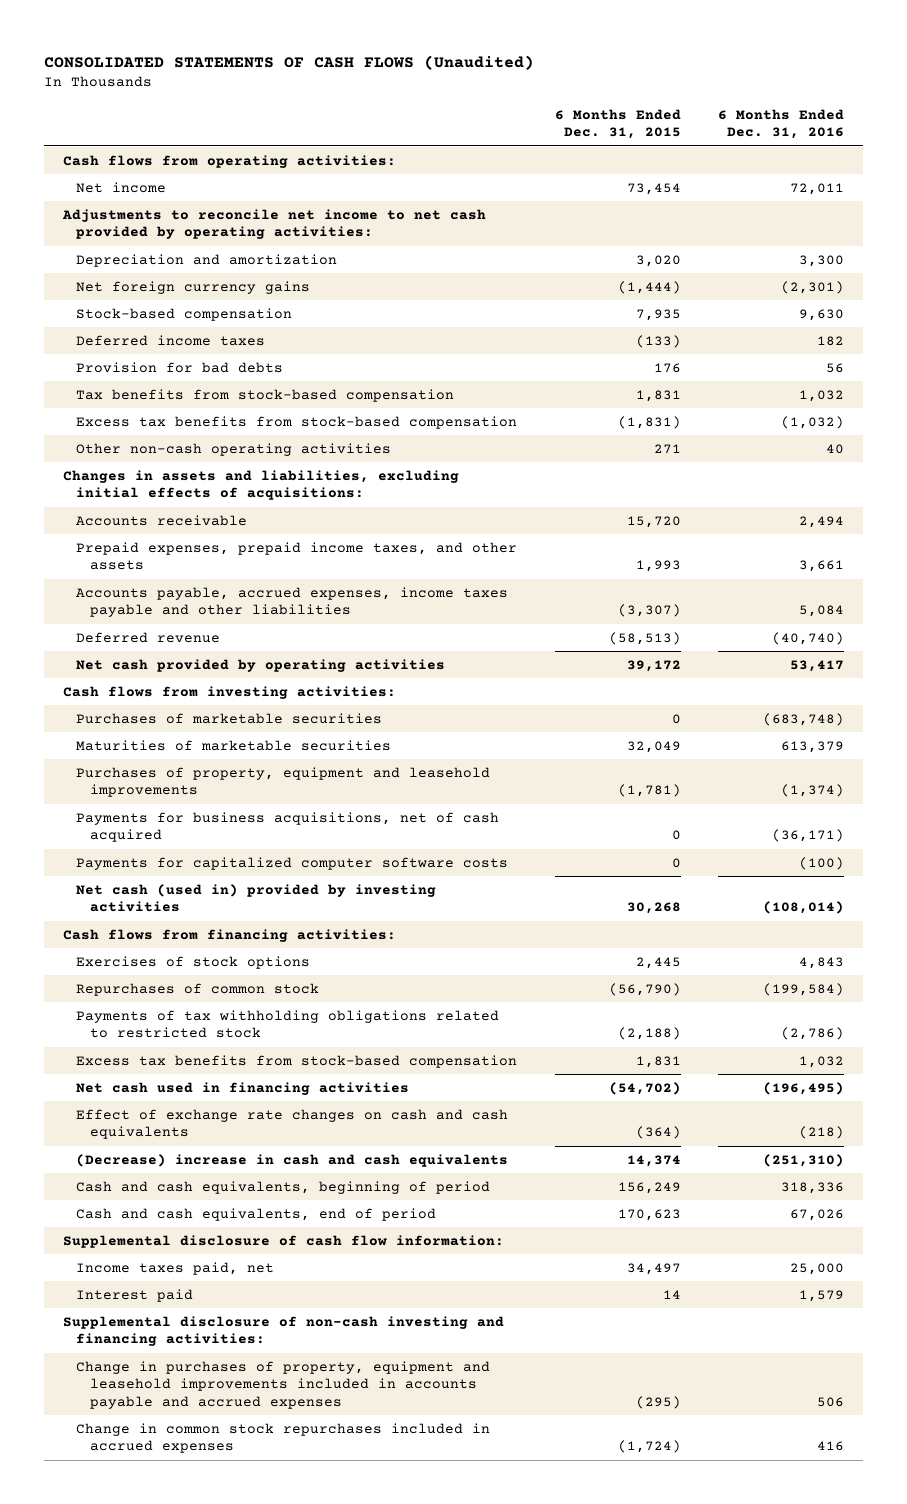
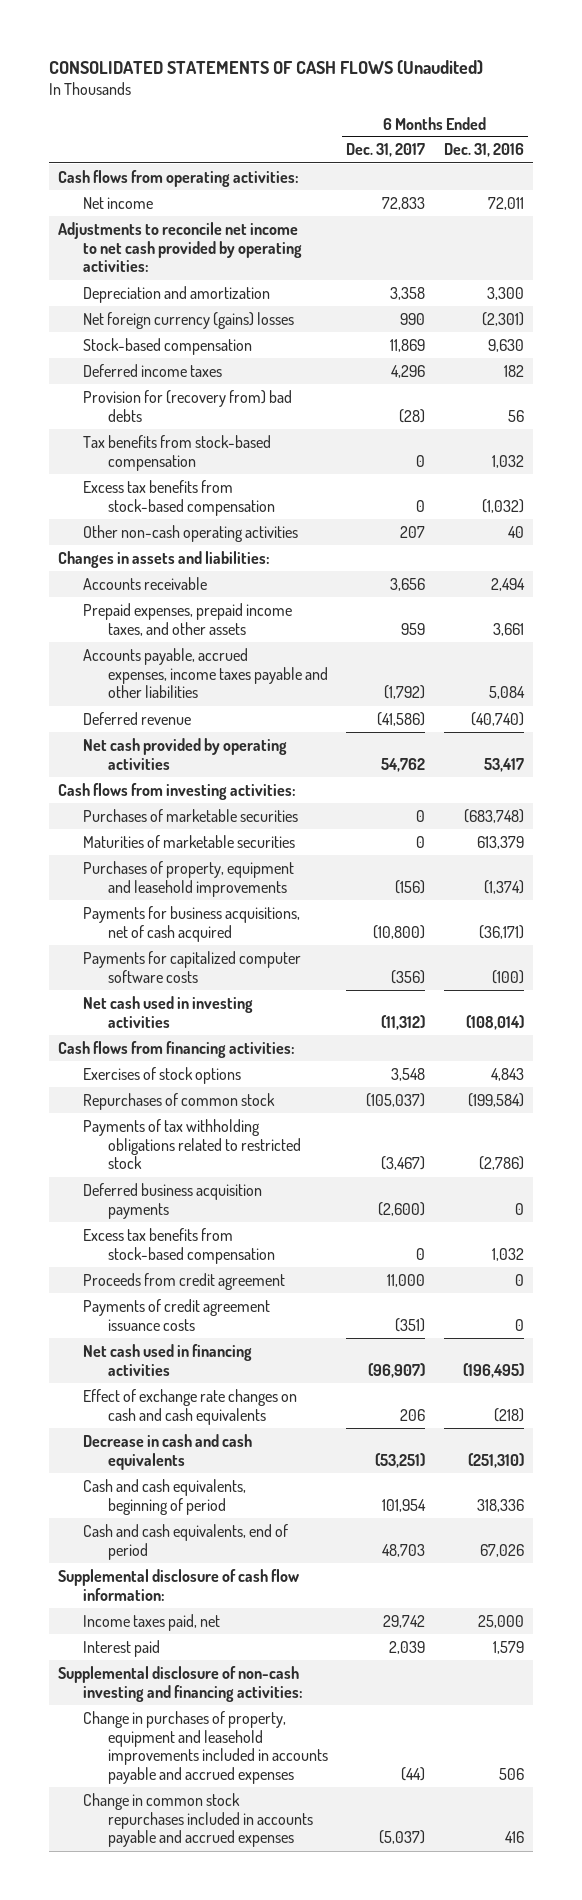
[554,108,681,140] 6 Months Ended Dec. 31, 2015 -> none
none -> [346,143,426,158] Dec. 31, 2017
[76,280,311,294] Net foreign currency gains -> [83,311,295,329] Net foreign currency (gains) losses
[76,361,284,373] Provision for bad debts -> [83,389,293,422] Provision for (recovery from) bad debts
[62,469,459,501] Changes in assets and liabilities, excluding initial effects of acquisitions: -> [58,550,271,568] Changes in assets and liabilities:
[76,883,437,913] Net cash (used in) provided by investing activities -> [83,995,254,1028] Net cash used in investing activities
none -> [83,1182,263,1219] Deferred business acquisition payments
none -> [83,1272,286,1290] Proceeds from credit agreement
none -> [83,1298,271,1331] Payments of credit agreement issuance costs
[76,1153,509,1167] (Decrease) increase in cash and cash equivalents -> [83,1433,253,1470] Decrease in cash and cash equivalents
[76,1422,491,1454] Change in common stock repurchases included in accrued expenses -> [83,1792,314,1848] Change in common stock repurchases included in accounts payable and accrued expenses

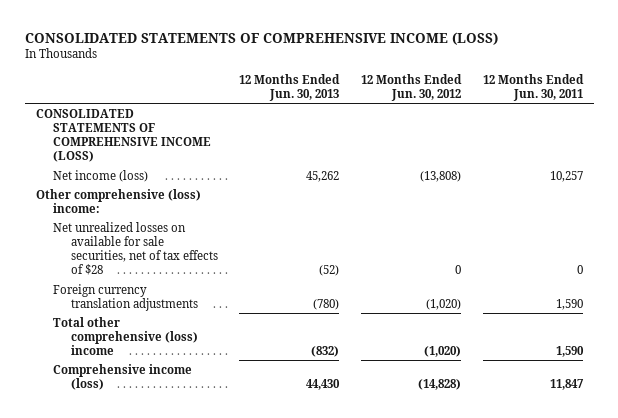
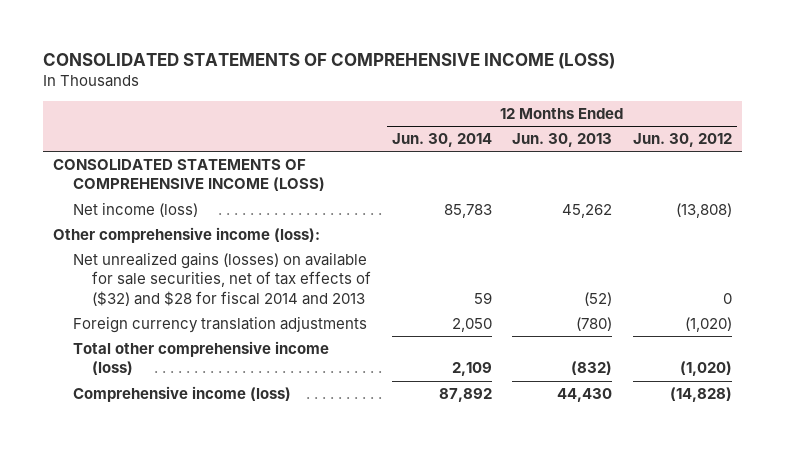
[482,73,584,101] 12 Months Ended Jun. 30, 2011 -> none
none -> [391,133,492,148] Jun. 30, 2014
[35,188,201,213] Other comprehensive (loss) income: -> [52,227,320,244] Other comprehensive income (loss):
[53,221,218,276] Net unrealized losses on available for sale securities, net of tax effects of $28 -> [72,252,372,306] Net unrealized gains (losses) on available for sale securities, net of tax effects of ($32) and $28 for fiscal 2014 and 2013
[53,316,198,355] Total other comprehensive (loss) income -> [72,341,329,376] Total other comprehensive income (loss)

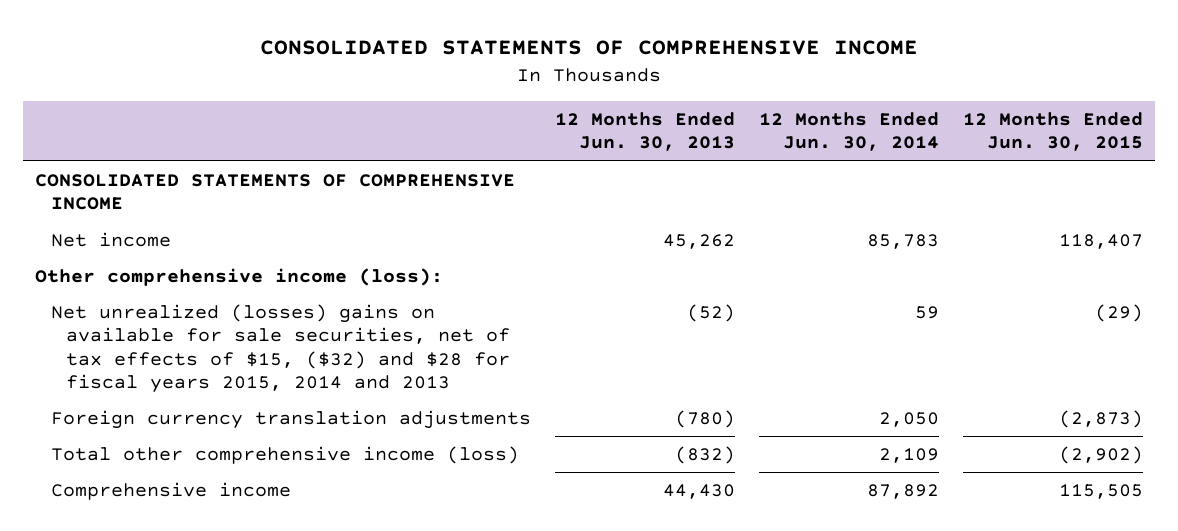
[42,52,615,69] CONSOLIDATED STATEMENTS OF COMPREHENSIVE INCOME (LOSS) -> [260,40,919,56] CONSOLIDATED STATEMENTS OF COMPREHENSIVE INCOME
[633,133,733,148] Jun. 30, 2012 -> none
none -> [962,112,1143,152] 12 Months Ended Jun. 30, 2015
[52,159,325,192] CONSOLIDATED STATEMENTS OF COMPREHENSIVE INCOME (LOSS) -> [35,174,516,211] CONSOLIDATED STATEMENTS OF COMPREHENSIVE INCOME
[72,202,198,218] Net income (loss) -> [50,232,171,248] Net income
[72,252,372,306] Net unrealized gains (losses) on available for sale securities, net of tax effects of ($32) and $28 for fiscal 2014 and 2013 -> [50,304,511,393] Net unrealized (losses) gains on available for sale securities, net of tax effects of $15, ($32) and $28 for fiscal years 2015, 2014 and 2013
[72,386,291,403] Comprehensive income (loss) -> [50,482,291,501] Comprehensive income

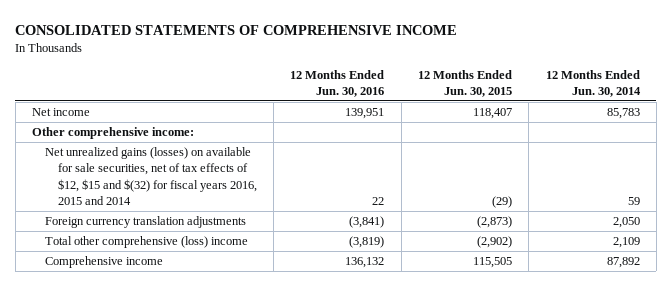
[554,112,735,152] 12 Months Ended Jun. 30, 2013 -> none
none -> [290,69,385,97] 12 Months Ended Jun. 30, 2016
[35,174,516,211] CONSOLIDATED STATEMENTS OF COMPREHENSIVE INCOME -> none
[35,268,444,287] Other comprehensive income (loss): -> [32,126,195,139] Other comprehensive income:
[50,304,511,393] Net unrealized (losses) gains on available for sale securities, net of tax effects of $15, ($32) and $28 for fiscal years 2015, 2014 and 2013 -> [45,146,257,205] Net unrealized gains (losses) on available for sale securities, net of tax effects of $12, $15 and $(32) for fiscal years 2016, 2015 and 2014
[50,446,519,465] Total other comprehensive income (loss) -> [45,235,249,248] Total other comprehensive (loss) income

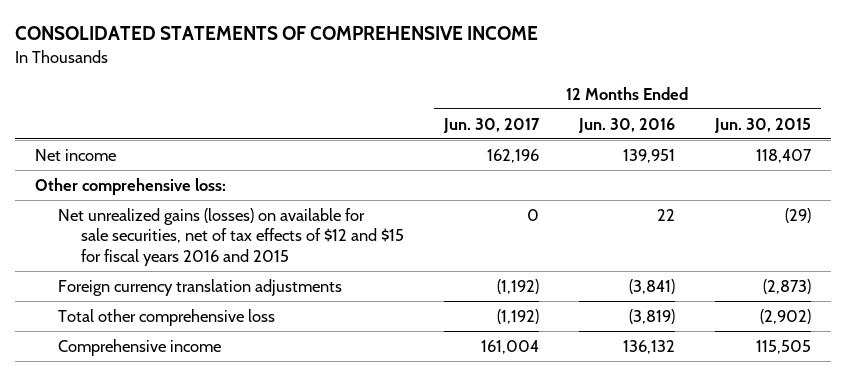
[545,69,641,97] 12 Months Ended Jun. 30, 2014 -> none
none -> [443,117,541,133] Jun. 30, 2017
[32,126,195,139] Other comprehensive income: -> [34,177,226,195] Other comprehensive loss:
[45,146,257,205] Net unrealized gains (losses) on available for sale securities, net of tax effects of $12, $15 and $(32) for fiscal years 2016, 2015 and 2014 -> [58,207,405,267] Net unrealized gains (losses) on available for sale securities, net of tax effects of $12 and $15 for fiscal years 2016 and 2015
[45,235,249,248] Total other comprehensive (loss) income -> [58,308,276,326] Total other comprehensive loss

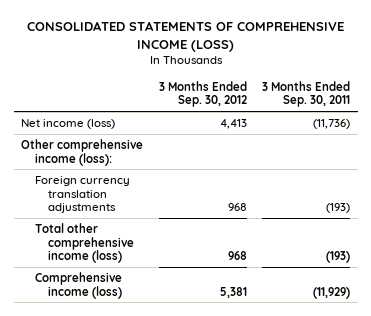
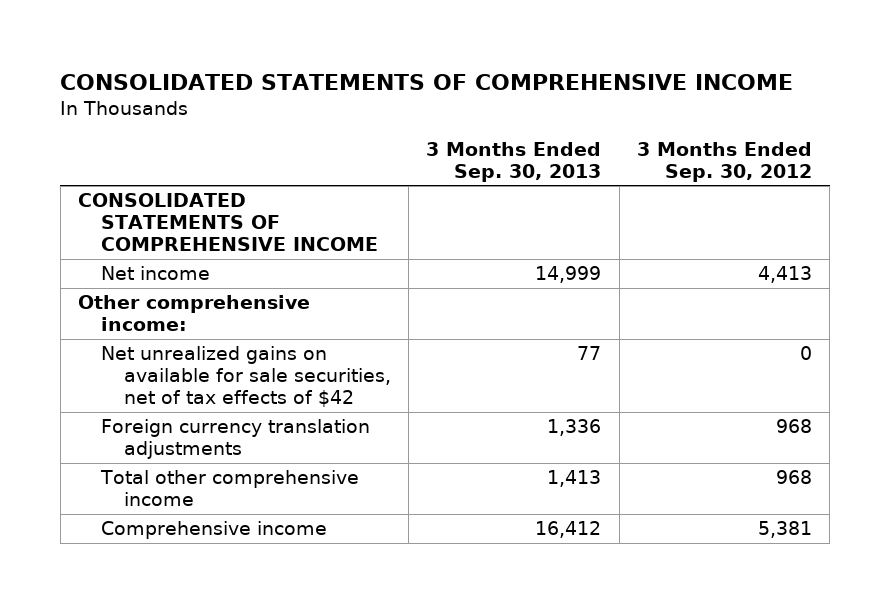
[26,21,344,52] CONSOLIDATED STATEMENTS OF COMPREHENSIVE INCOME (LOSS) -> [60,73,794,90] CONSOLIDATED STATEMENTS OF COMPREHENSIVE INCOME
[261,80,350,108] 3 Months Ended Sep. 30, 2011 -> none
none -> [426,141,602,182] 3 Months Ended Sep. 30, 2013
none -> [77,193,378,252] CONSOLIDATED STATEMENTS OF COMPREHENSIVE INCOME
[21,118,116,129] Net income (loss) -> [100,266,210,281] Net income
[21,138,144,166] Other comprehensive income (loss): -> [77,295,310,332] Other comprehensive income:
none -> [100,346,392,408] Net unrealized gains on available for sale securities, net of tax effects of $42
[34,222,135,264] Total other comprehensive income (loss) -> [99,470,359,507] Total other comprehensive income
[34,271,123,299] Comprehensive income (loss) -> [100,521,327,540] Comprehensive income

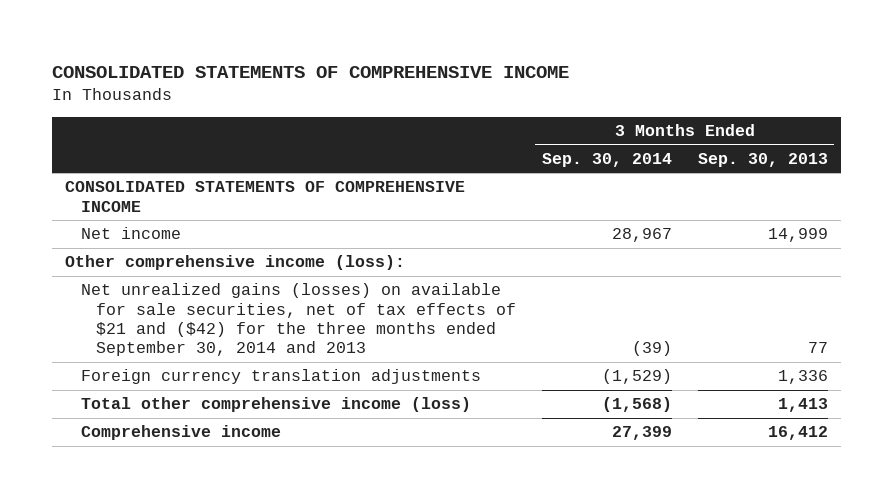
[636,141,812,182] 3 Months Ended Sep. 30, 2012 -> none
none -> [541,152,672,167] Sep. 30, 2014
[77,295,310,332] Other comprehensive income: -> [65,255,406,271] Other comprehensive income (loss):
[100,346,392,408] Net unrealized gains on available for sale securities, net of tax effects of $42 -> [80,283,516,357] Net unrealized gains (losses) on available for sale securities, net of tax effects of $21 and ($42) for the three months ended September 30, 2014 and 2013
[99,470,359,507] Total other comprehensive income -> [80,397,471,413] Total other comprehensive income (loss)

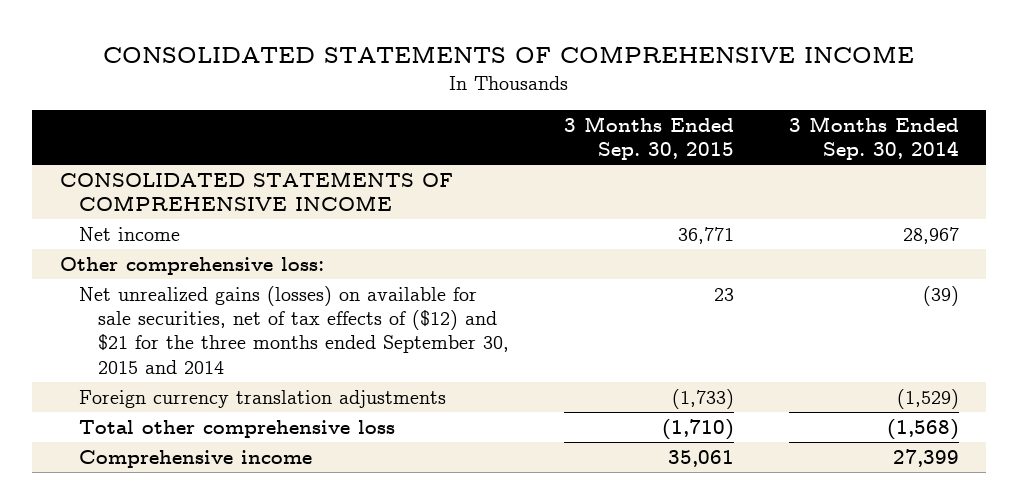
[697,152,828,167] Sep. 30, 2013 -> none
none -> [563,115,734,160] 3 Months Ended Sep. 30, 2015
[65,255,406,271] Other comprehensive income (loss): -> [59,256,324,275] Other comprehensive loss:
[80,283,516,357] Net unrealized gains (losses) on available for sale securities, net of tax effects of $21 and ($42) for the three months ended September 30, 2014 and 2013 -> [78,285,509,374] Net unrealized gains (losses) on available for sale securities, net of tax effects of ($12) and $21 for the three months ended September 30, 2015 and 2014
[80,397,471,413] Total other comprehensive income (loss) -> [78,419,395,438] Total other comprehensive loss

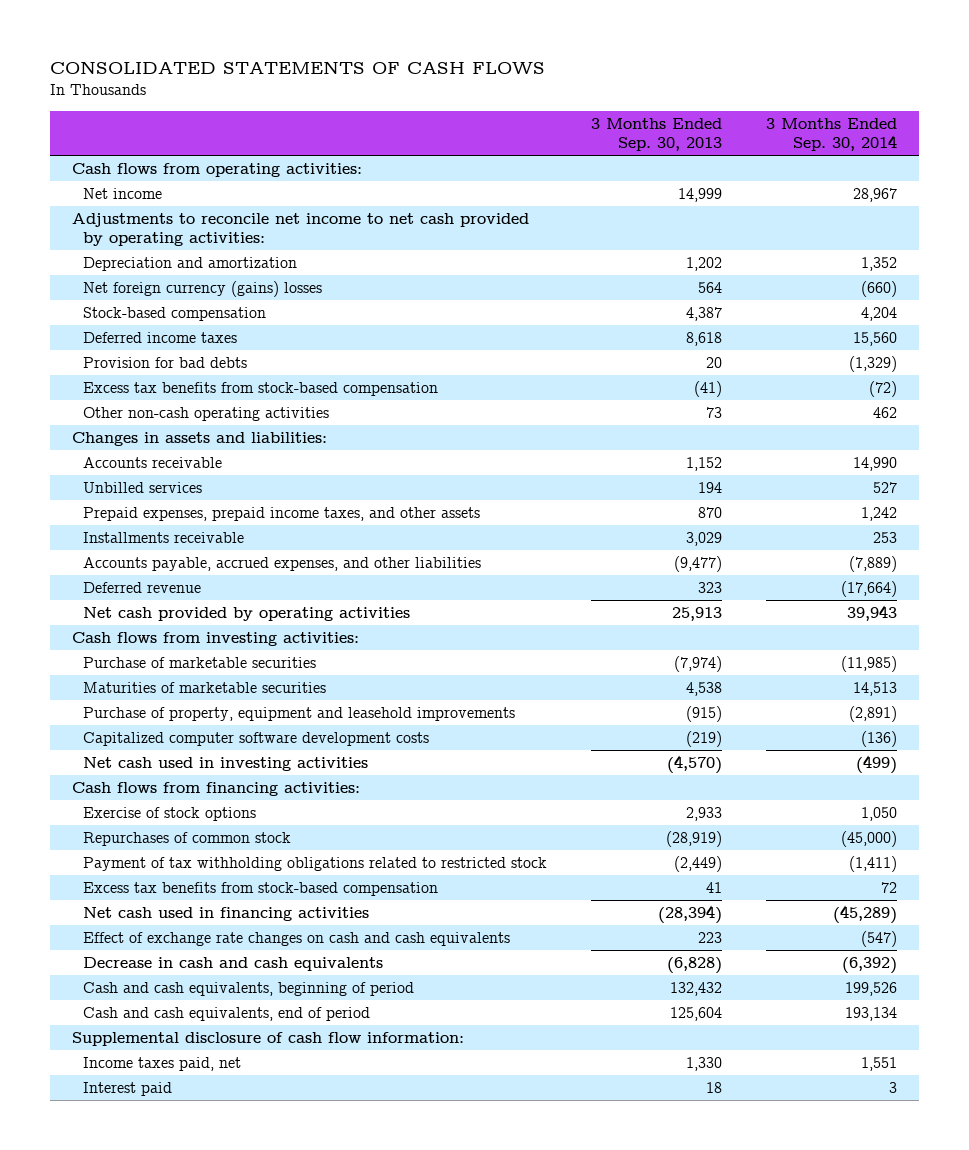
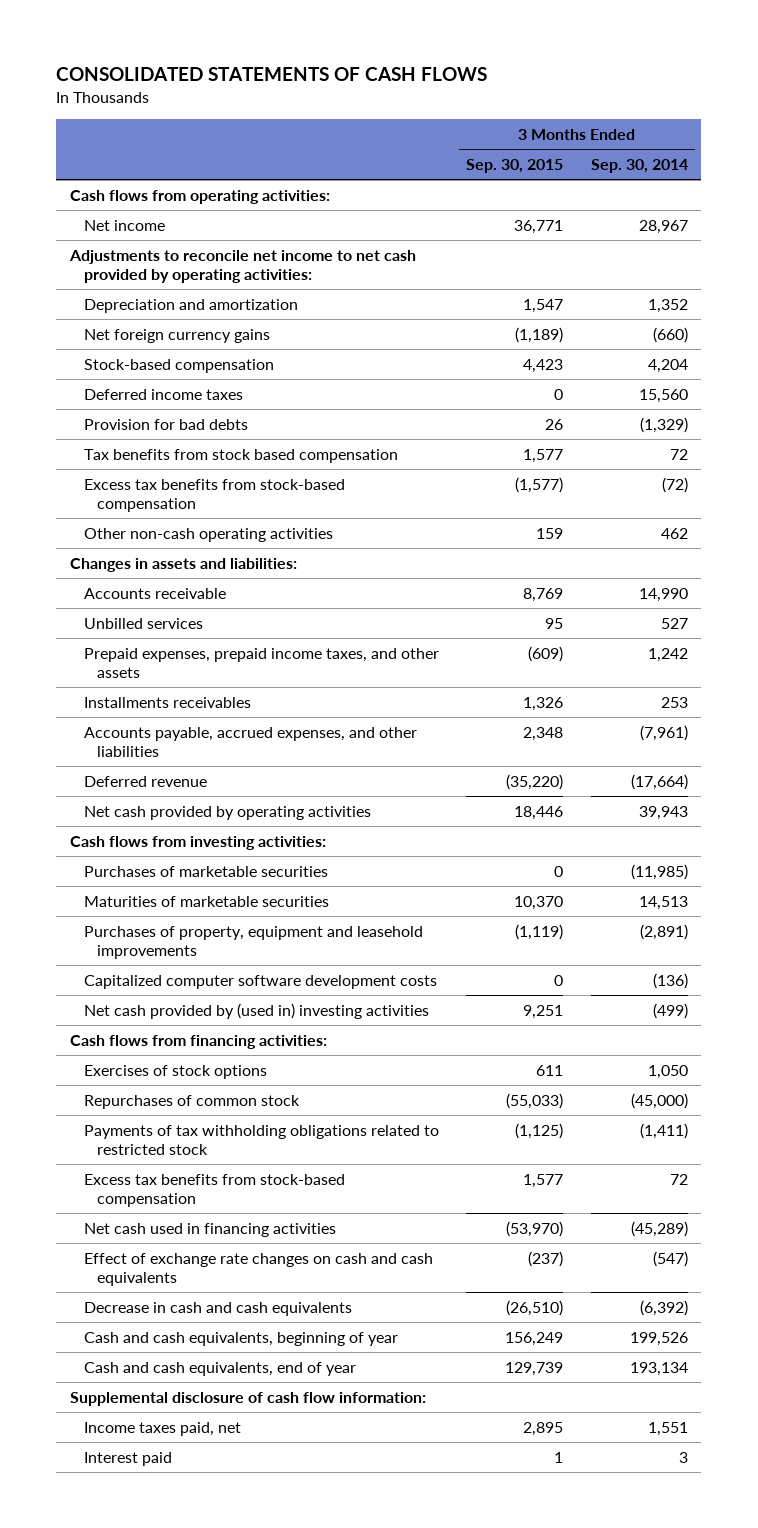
[591,118,723,152] 3 Months Ended Sep. 30, 2013 -> none
none -> [466,159,564,174] Sep. 30, 2015
[82,281,322,298] Net foreign currency (gains) losses -> [83,328,270,343] Net foreign currency gains
none -> [83,448,398,463] Tax benefits from stock based compensation
[82,532,244,544] Installments receivable -> [83,696,251,708] Installments receivables
[849,556,898,573] (7,889) -> [639,724,688,741] (7,961)
[82,657,316,669] Purchase of marketable securities -> [83,865,328,877] Purchases of marketable securities
[82,707,515,722] Purchase of property, equipment and leasehold improvements -> [83,925,423,960] Purchases of property, equipment and leasehold improvements
[82,757,368,772] Net cash used in investing activities -> [83,1002,429,1019] Net cash provided by (used in) investing activities
[82,807,256,822] Exercise of stock options -> [83,1064,267,1079] Exercises of stock options
[82,857,547,872] Payment of tax withholding obligations related to restricted stock -> [83,1124,439,1156] Payments of tax withholding obligations related to restricted stock
[82,982,414,997] Cash and cash equivalents, beginning of period -> [83,1331,398,1346] Cash and cash equivalents, beginning of year
[82,1007,370,1022] Cash and cash equivalents, end of period -> [83,1361,356,1376] Cash and cash equivalents, end of year

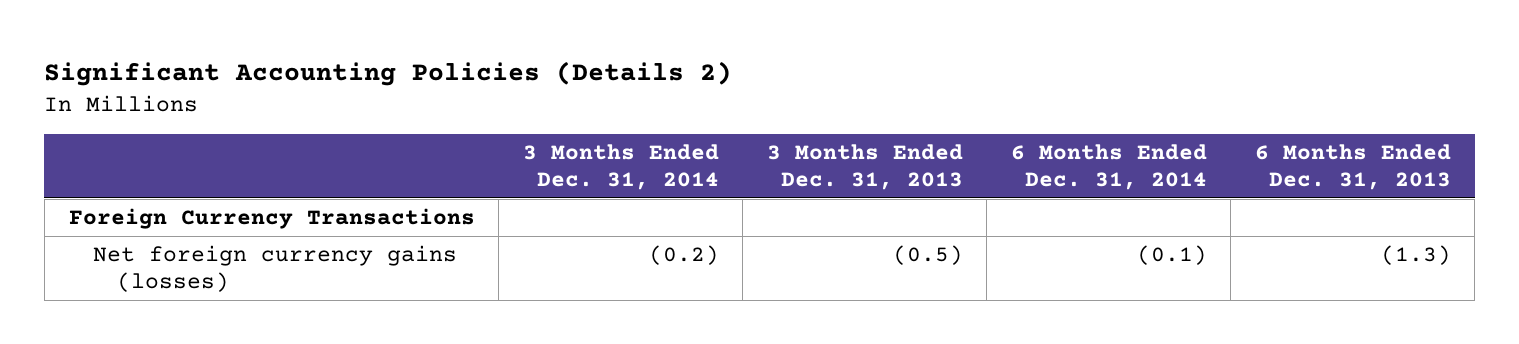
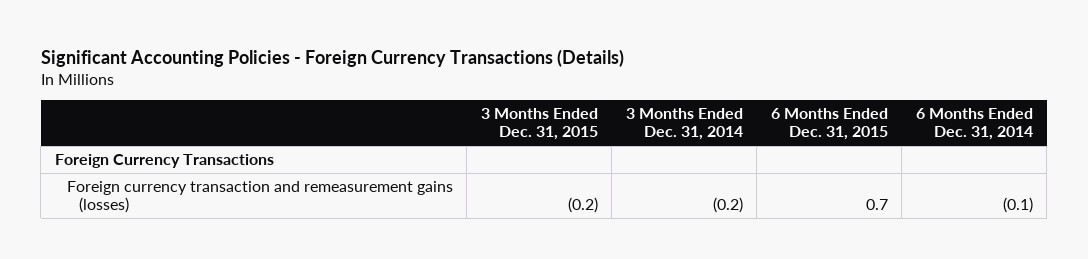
[44,61,733,87] Significant Accounting Policies (Details 2) -> [40,49,624,68] Significant Accounting Policies - Foreign Currency Transactions (Details)
[766,144,963,190] 3 Months Ended Dec. 31, 2013 -> none
[1254,144,1451,190] 6 Months Ended Dec. 31, 2013 -> none
none -> [480,108,598,141] 3 Months Ended Dec. 31, 2015
none -> [770,108,888,141] 6 Months Ended Dec. 31, 2015
[92,245,457,292] Net foreign currency gains (losses) -> [66,180,453,213] Foreign currency transaction and remeasurement gains (losses)

